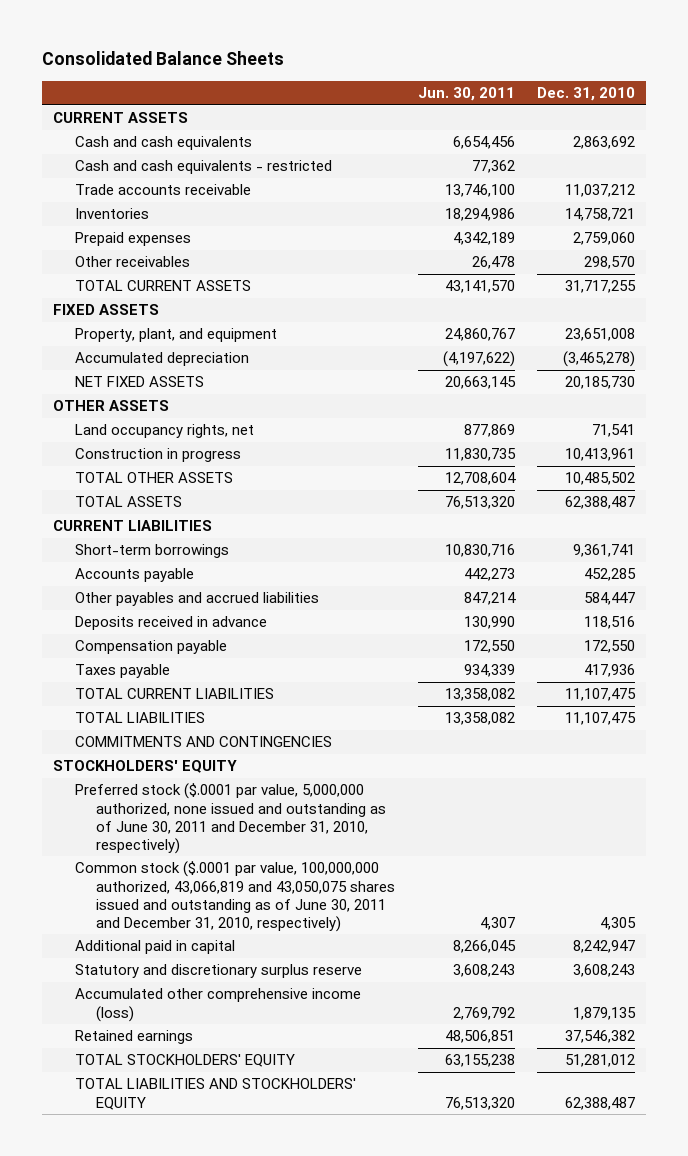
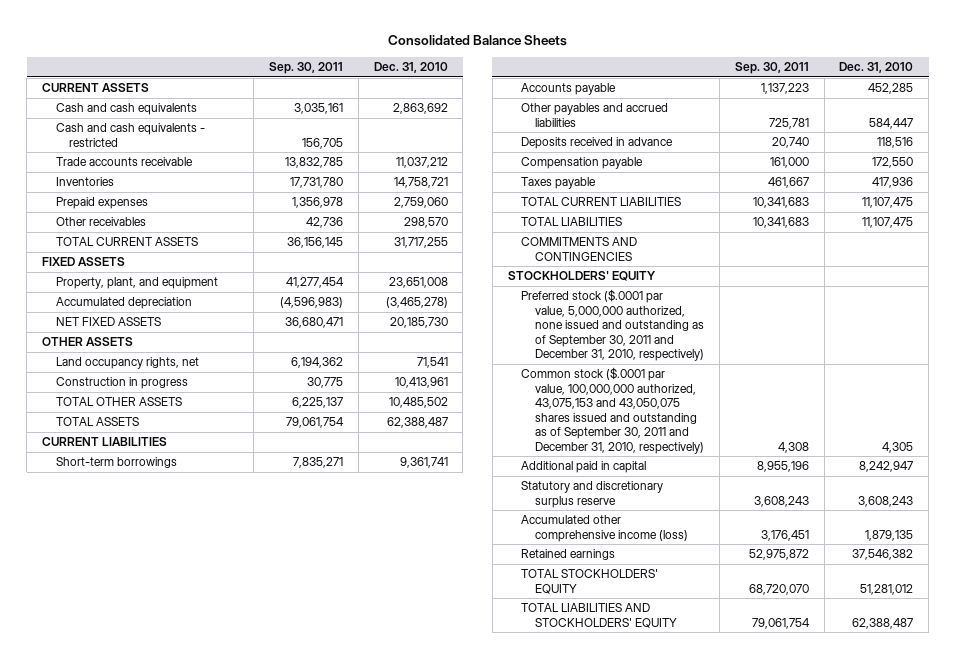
[417,86,515,101] Jun. 30, 2011 -> none
none -> [269,61,344,74] Sep. 30, 2011
[74,783,386,854] Preferred stock ($.0001 par value, 5,000,000 authorized, none issued and outstanding as of June 30, 2011 and December 31, 2010, respectively) -> [521,289,705,362] Preferred stock ($.0001 par value, 5,000,000 authorized, none issued and outstanding as of September 30, 2011 and December 31, 2010, respectively)
[74,861,395,932] Common stock ($.0001 par value, 100,000,000 authorized, 43,066,819 and 43,050,075 shares issued and outstanding as of June 30, 2011 and December 31, 2010, respectively) -> [521,367,705,454] Common stock ($.0001 par value, 100,000,000 authorized, 43,075,153 and 43,050,075 shares issued and outstanding as of September 30, 2011 and December 31, 2010, respectively)

